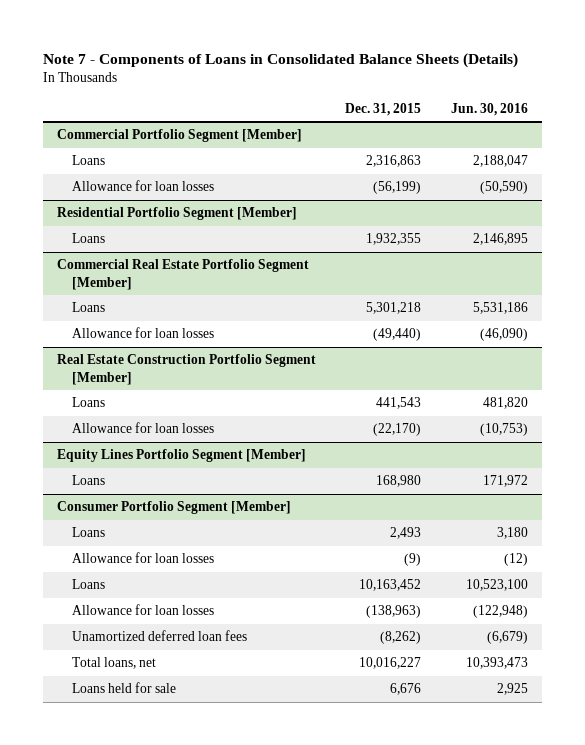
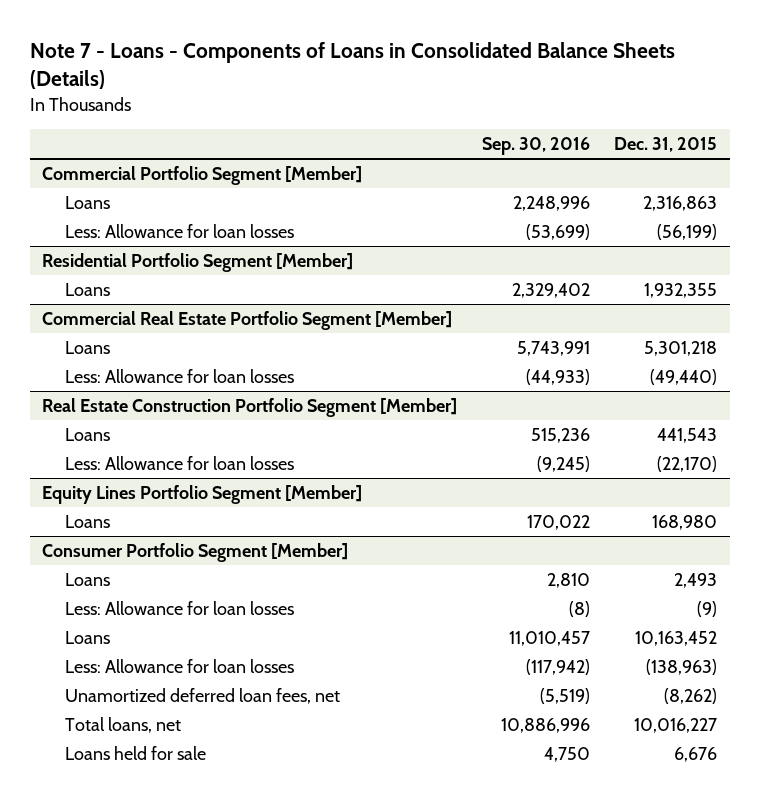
[42,52,518,68] Note 7 - Components of Loans in Consolidated Balance Sheets (Details) -> [29,42,675,90] Note 7 - Loans - Components of Loans in Consolidated Balance Sheets (Details)
[450,102,528,116] Jun. 30, 2016 -> none
none -> [481,137,590,156] Sep. 30, 2016
[72,180,215,192] Allowance for loan losses -> [65,223,295,238] Less: Allowance for loan losses
[72,327,215,339] Allowance for loan losses -> [65,368,295,383] Less: Allowance for loan losses
[72,422,215,434] Allowance for loan losses -> [65,455,295,470] Less: Allowance for loan losses
[72,552,215,564] Allowance for loan losses -> [65,600,295,615] Less: Allowance for loan losses
[72,604,215,616] Allowance for loan losses -> [65,658,295,673] Less: Allowance for loan losses
[72,630,248,642] Unamortized deferred loan fees -> [65,687,341,704] Unamortized deferred loan fees, net

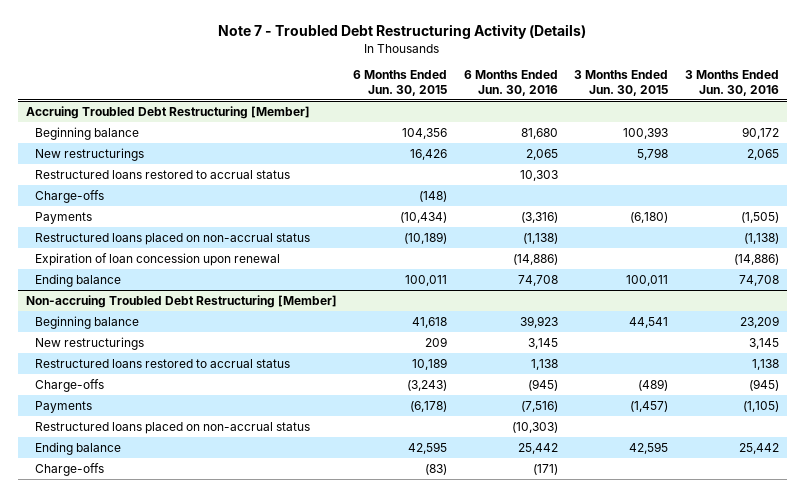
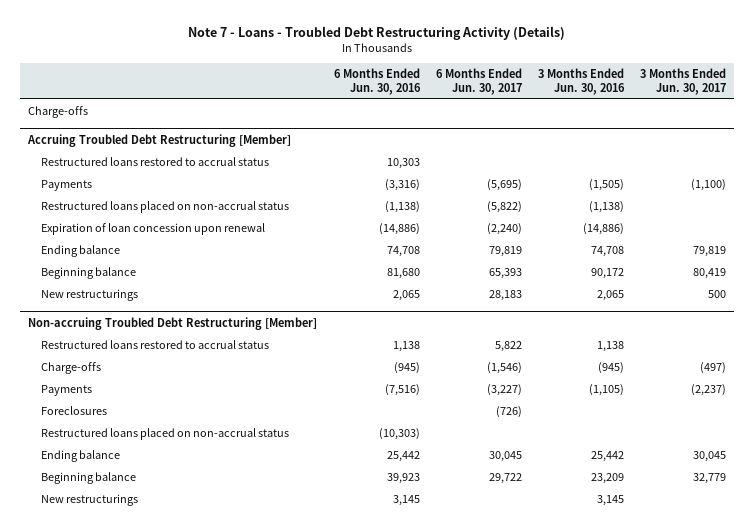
[218,24,587,40] Note 7 - Troubled Debt Restructuring Activity (Details) -> [188,26,566,41] Note 7 - Loans - Troubled Debt Restructuring Activity (Details)
[353,70,448,96] 6 Months Ended Jun. 30, 2015 -> none
[574,70,669,96] 3 Months Ended Jun. 30, 2015 -> none
none -> [435,68,522,95] 6 Months Ended Jun. 30, 2017
none -> [640,68,727,95] 3 Months Ended Jun. 30, 2017
none -> [28,105,89,118] Charge-offs
[34,189,104,203] Charge-offs -> none
[34,126,139,140] Beginning balance -> [40,266,136,279] Beginning balance
[34,147,144,161] New restructurings -> [40,288,138,301] New restructurings
none -> [40,405,107,415] Foreclosures
[34,462,104,476] Charge-offs -> none
[34,315,139,329] Beginning balance -> [40,471,136,484] Beginning balance
[34,336,144,350] New restructurings -> [40,493,138,506] New restructurings

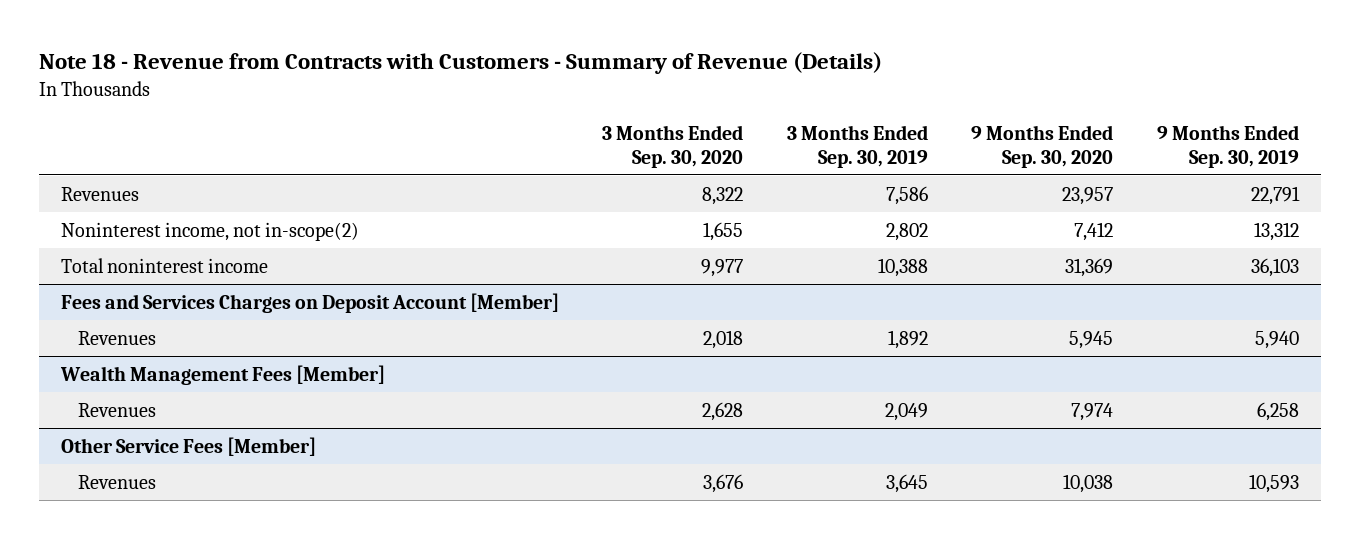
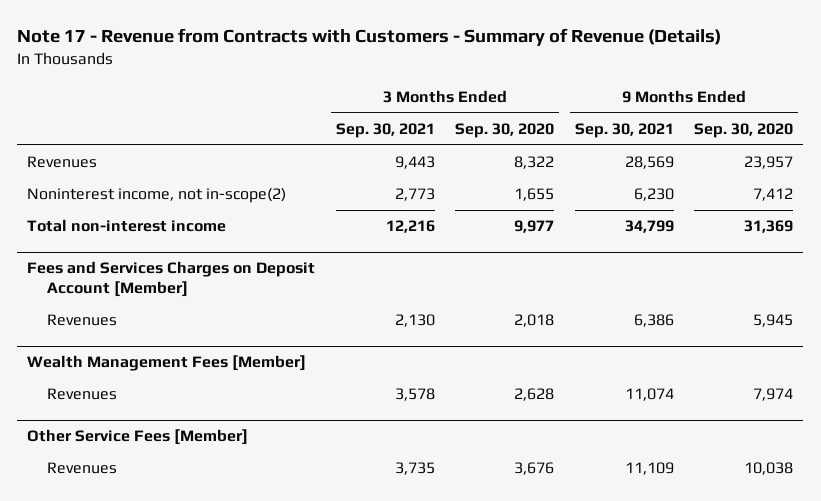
[38,52,882,75] Note 18 - Revenue from Contracts with Customers - Summary of Revenue (Details) -> [17,28,722,47] Note 17 - Revenue from Contracts with Customers - Summary of Revenue (Details)
[786,125,928,168] 3 Months Ended Sep. 30, 2019 -> none
[1157,125,1300,168] 9 Months Ended Sep. 30, 2019 -> none
none -> [335,122,435,138] Sep. 30, 2021
none -> [574,122,674,138] Sep. 30, 2021
[60,257,268,273] Total noninterest income -> [27,219,227,233] Total non-interest income

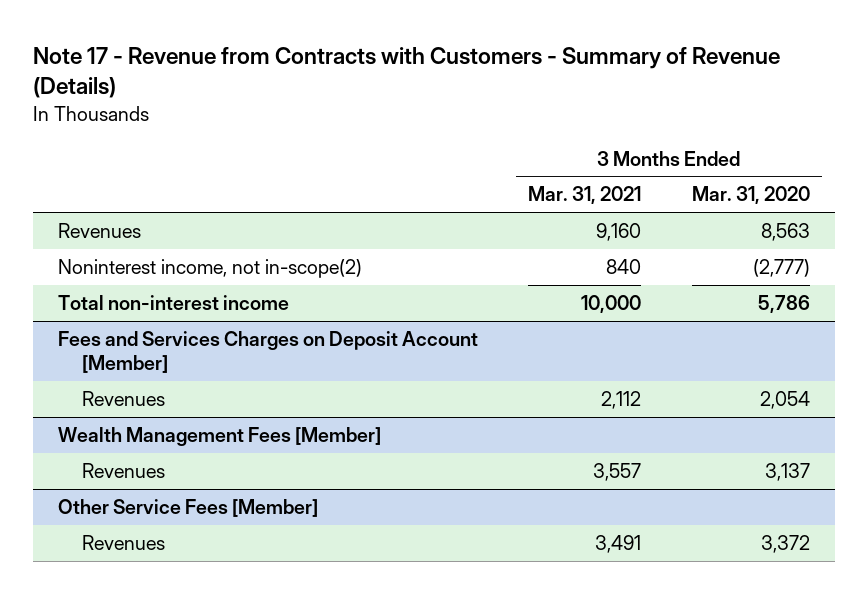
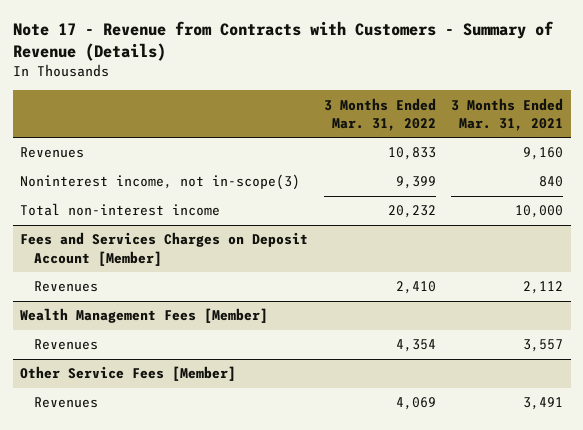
[691,186,810,205] Mar. 31, 2020 -> none
none -> [323,97,436,131] 3 Months Ended Mar. 31, 2022
[58,259,363,279] Noninterest income, not in-scope(2) -> [20,174,301,191] Noninterest income, not in-scope(3)

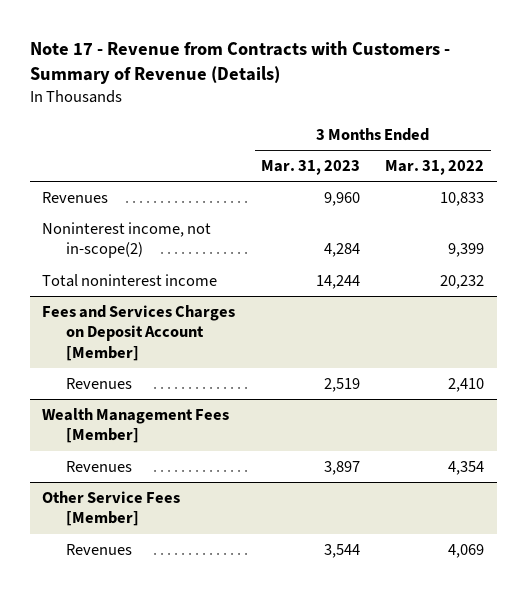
[450,97,563,131] 3 Months Ended Mar. 31, 2021 -> none
none -> [260,160,360,176] Mar. 31, 2023
[20,174,301,191] Noninterest income, not in-scope(3) -> [42,222,212,259] Noninterest income, not in-scope(2)
[20,203,221,217] Total non-interest income -> [42,274,218,288] Total noninterest income

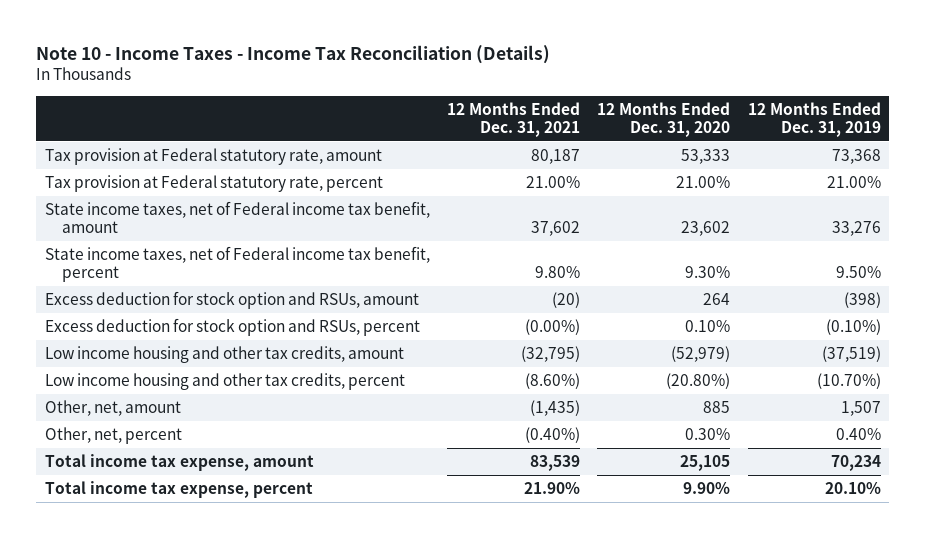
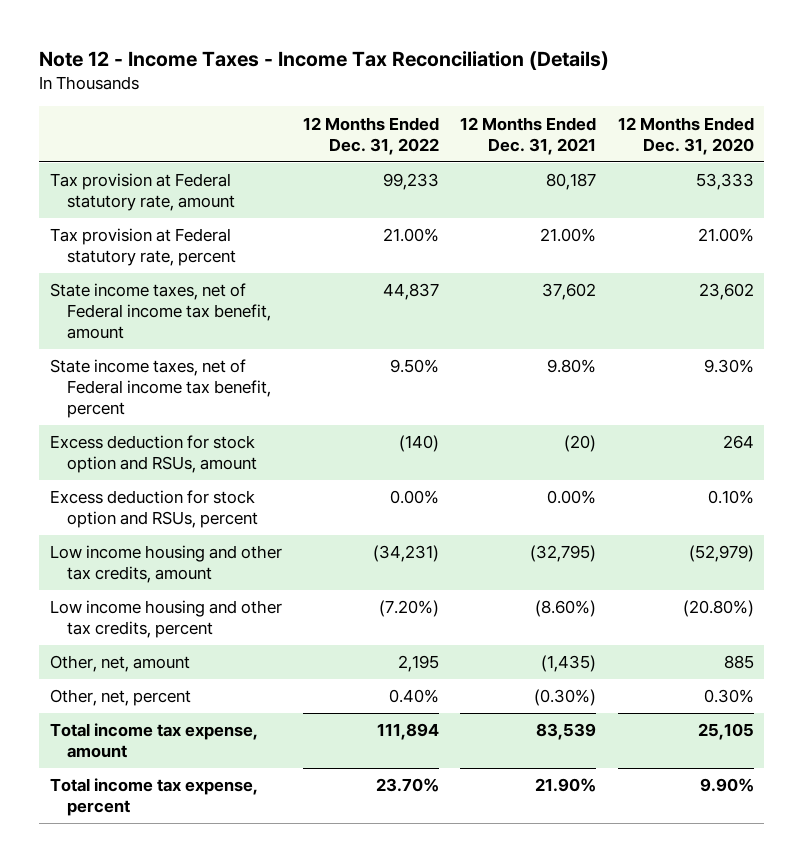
[36,44,551,64] Note 10 - Income Taxes - Income Tax Reconciliation (Details) -> [39,50,610,70] Note 12 - Income Taxes - Income Tax Reconciliation (Details)
[747,102,881,137] 12 Months Ended Dec. 31, 2019 -> none
none -> [303,116,440,155] 12 Months Ended Dec. 31, 2022
[524,319,580,336] (0.00%) -> [547,490,597,505] 0.00%
[524,427,580,444] (0.40%) -> [534,689,597,707] (0.30%)

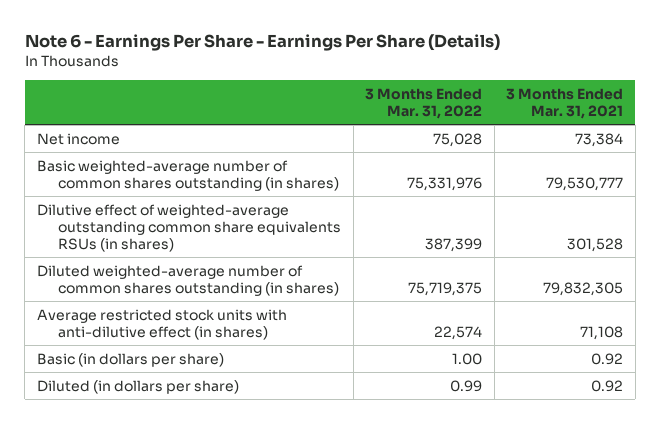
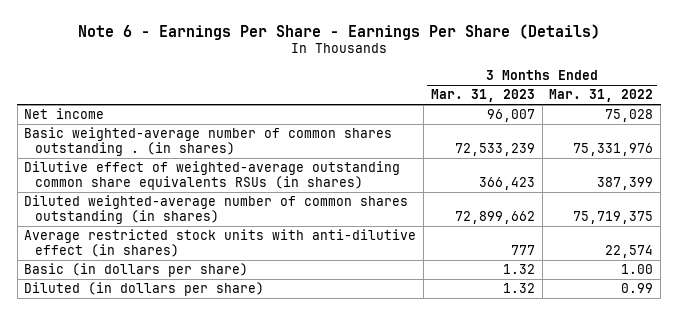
[506,87,624,119] 3 Months Ended Mar. 31, 2021 -> none
none -> [430,89,535,103] Mar. 31, 2023
[36,159,340,191] Basic weighted-average number of common shares outstanding (in shares) -> [24,127,393,156] Basic weighted-average number of common shares outstanding . (in shares)

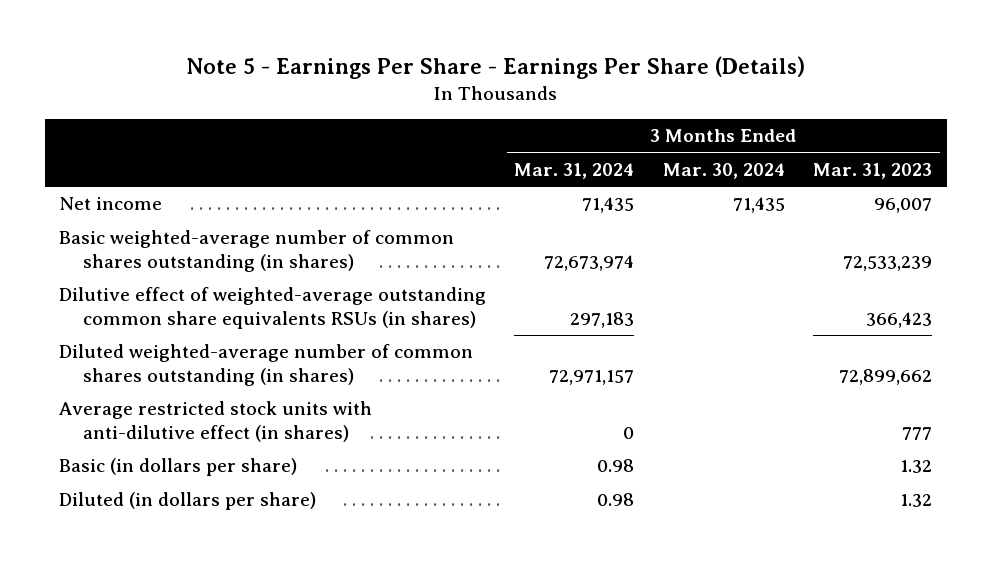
[77,23,600,40] Note 6 - Earnings Per Share - Earnings Per Share (Details) -> [185,56,805,80] Note 5 - Earnings Per Share - Earnings Per Share (Details)
[549,89,654,103] Mar. 31, 2022 -> none
none -> [514,163,635,180] Mar. 31, 2024
none -> [662,163,785,180] Mar. 30, 2024
[24,127,393,156] Basic weighted-average number of common shares outstanding . (in shares) -> [58,230,454,272] Basic weighted-average number of common shares outstanding (in shares)

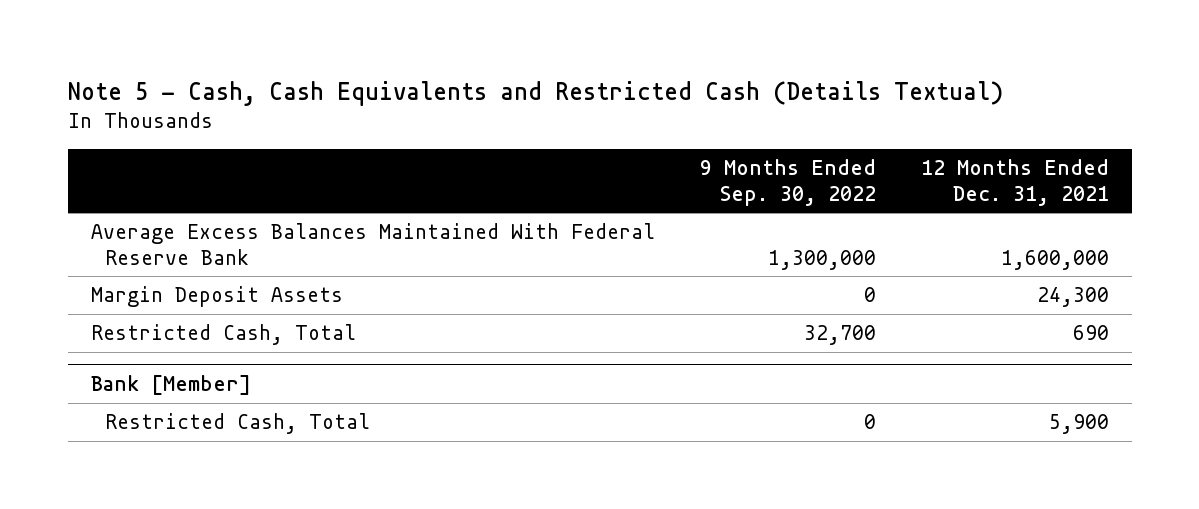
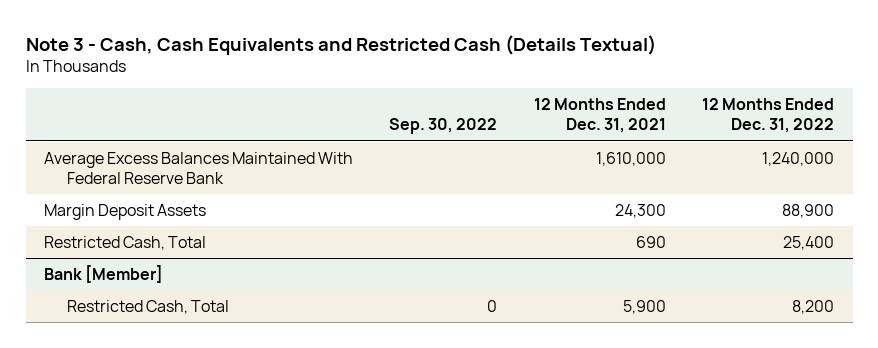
[67,81,1003,107] Note 5 - Cash, Cash Equivalents and Restricted Cash (Details Textual) -> [25,34,656,55] Note 3 - Cash, Cash Equivalents and Restricted Cash (Details Textual)
[699,159,876,206] 9 Months Ended Sep. 30, 2022 -> none
none -> [389,118,498,135] Sep. 30, 2022
none -> [702,98,835,134] 12 Months Ended Dec. 31, 2022
[1000,249,1109,270] 1,600,000 -> [595,152,666,167] 1,610,000

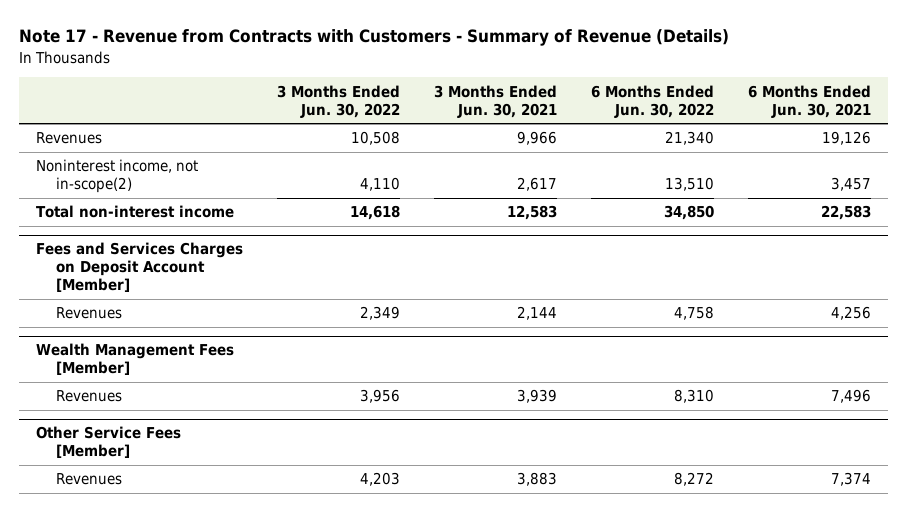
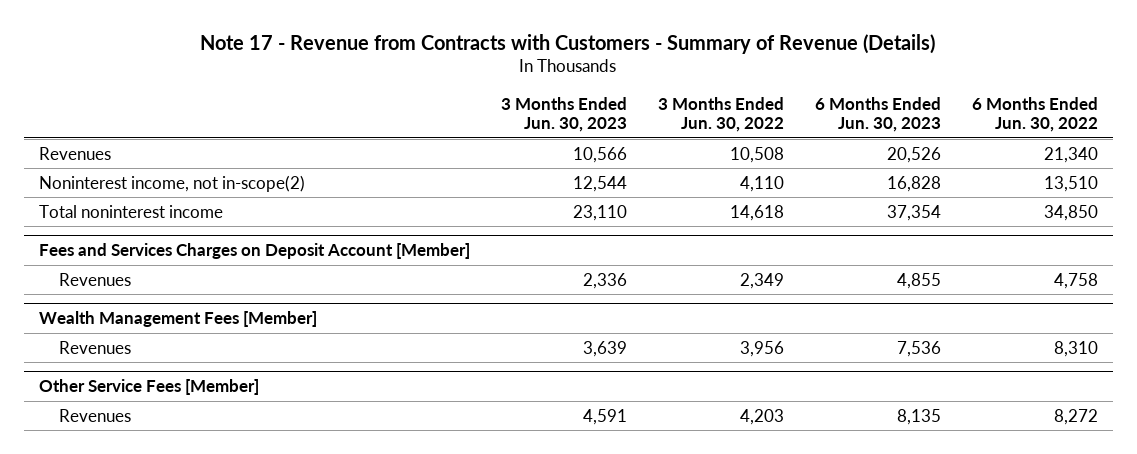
[434,84,558,118] 3 Months Ended Jun. 30, 2021 -> none
[748,84,872,118] 6 Months Ended Jun. 30, 2021 -> none
none -> [500,96,627,133] 3 Months Ended Jun. 30, 2023
none -> [814,96,941,133] 6 Months Ended Jun. 30, 2023
[36,205,235,219] Total non-interest income -> [39,204,224,218] Total noninterest income

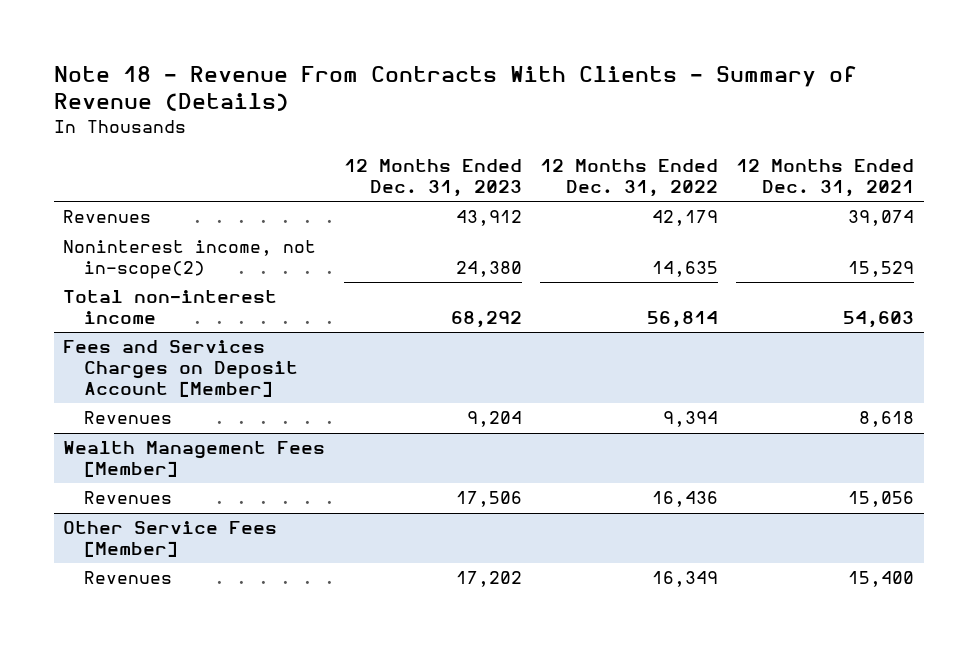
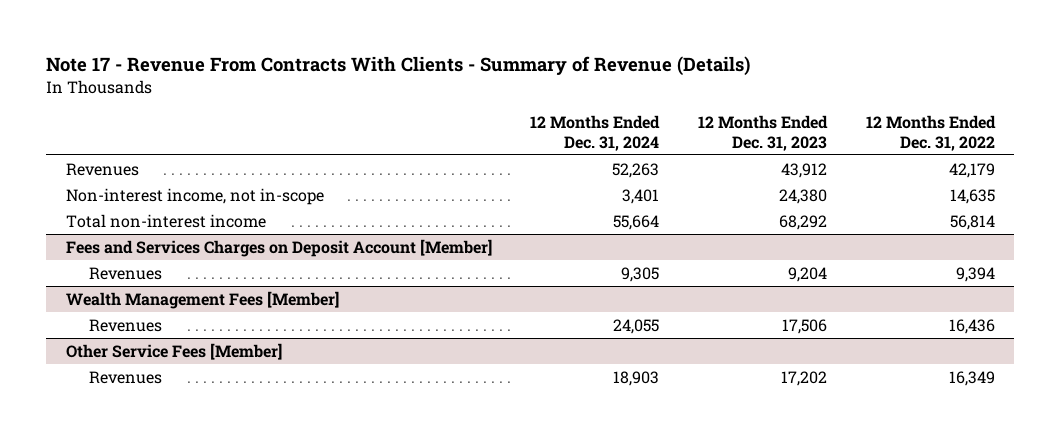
[54,65,858,112] Note 18 - Revenue From Contracts With Clients - Summary of Revenue (Details) -> [46,56,751,77] Note 17 - Revenue From Contracts With Clients - Summary of Revenue (Details)
[736,159,915,198] 12 Months Ended Dec. 31, 2021 -> none
none -> [530,115,661,151] 12 Months Ended Dec. 31, 2024
[63,240,317,280] Noninterest income, not in-scope(2) -> [65,187,324,205] Non-interest income, not in-scope

